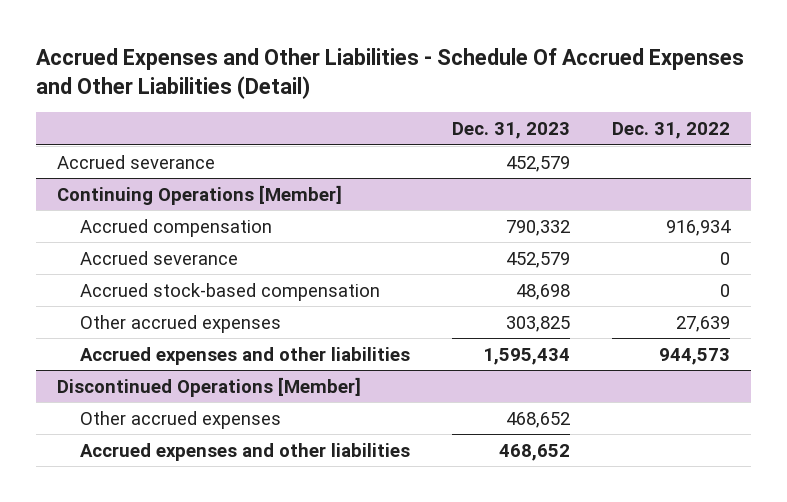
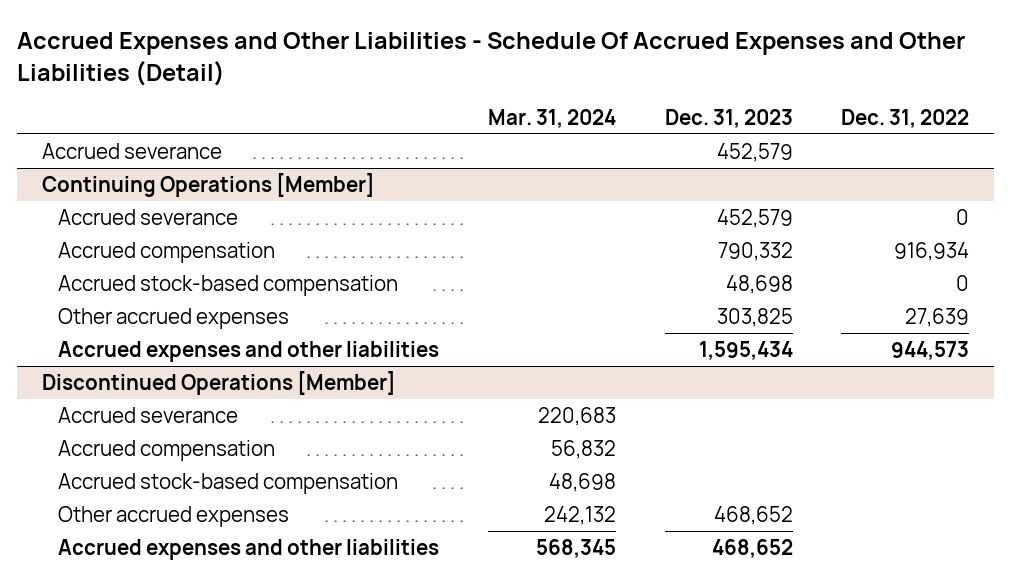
none -> [487,108,616,128] Mar. 31, 2024
[79,218,272,237] Accrued compensation -> [58,241,276,263] Accrued compensation
none -> [58,406,239,423] Accrued severance
none -> [58,439,276,461] Accrued compensation
none -> [58,472,399,494] Accrued stock-based compensation

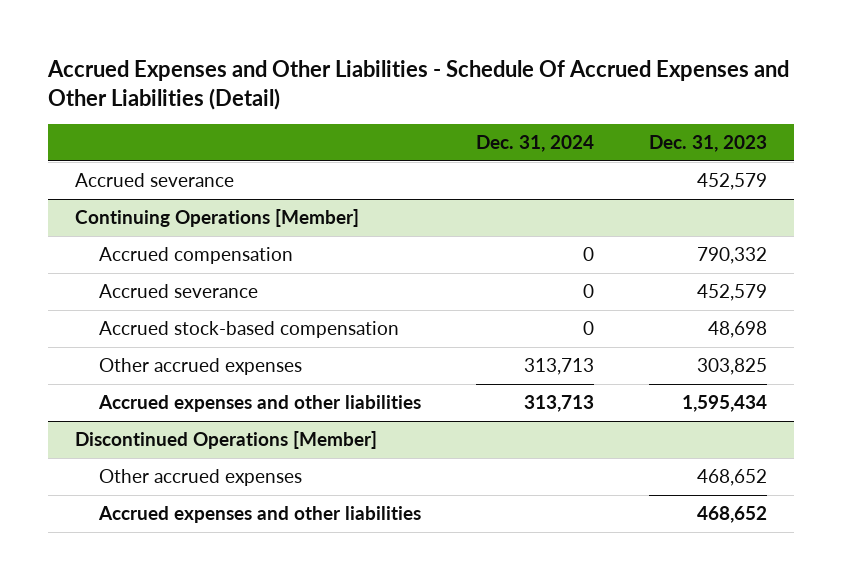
[487,108,616,128] Mar. 31, 2024 -> none
[841,108,970,128] Dec. 31, 2022 -> none
none -> [475,135,594,153] Dec. 31, 2024
[58,208,239,225] Accrued severance -> [98,283,258,298] Accrued severance
[58,406,239,423] Accrued severance -> none
[58,439,276,461] Accrued compensation -> none
[58,472,399,494] Accrued stock-based compensation -> none

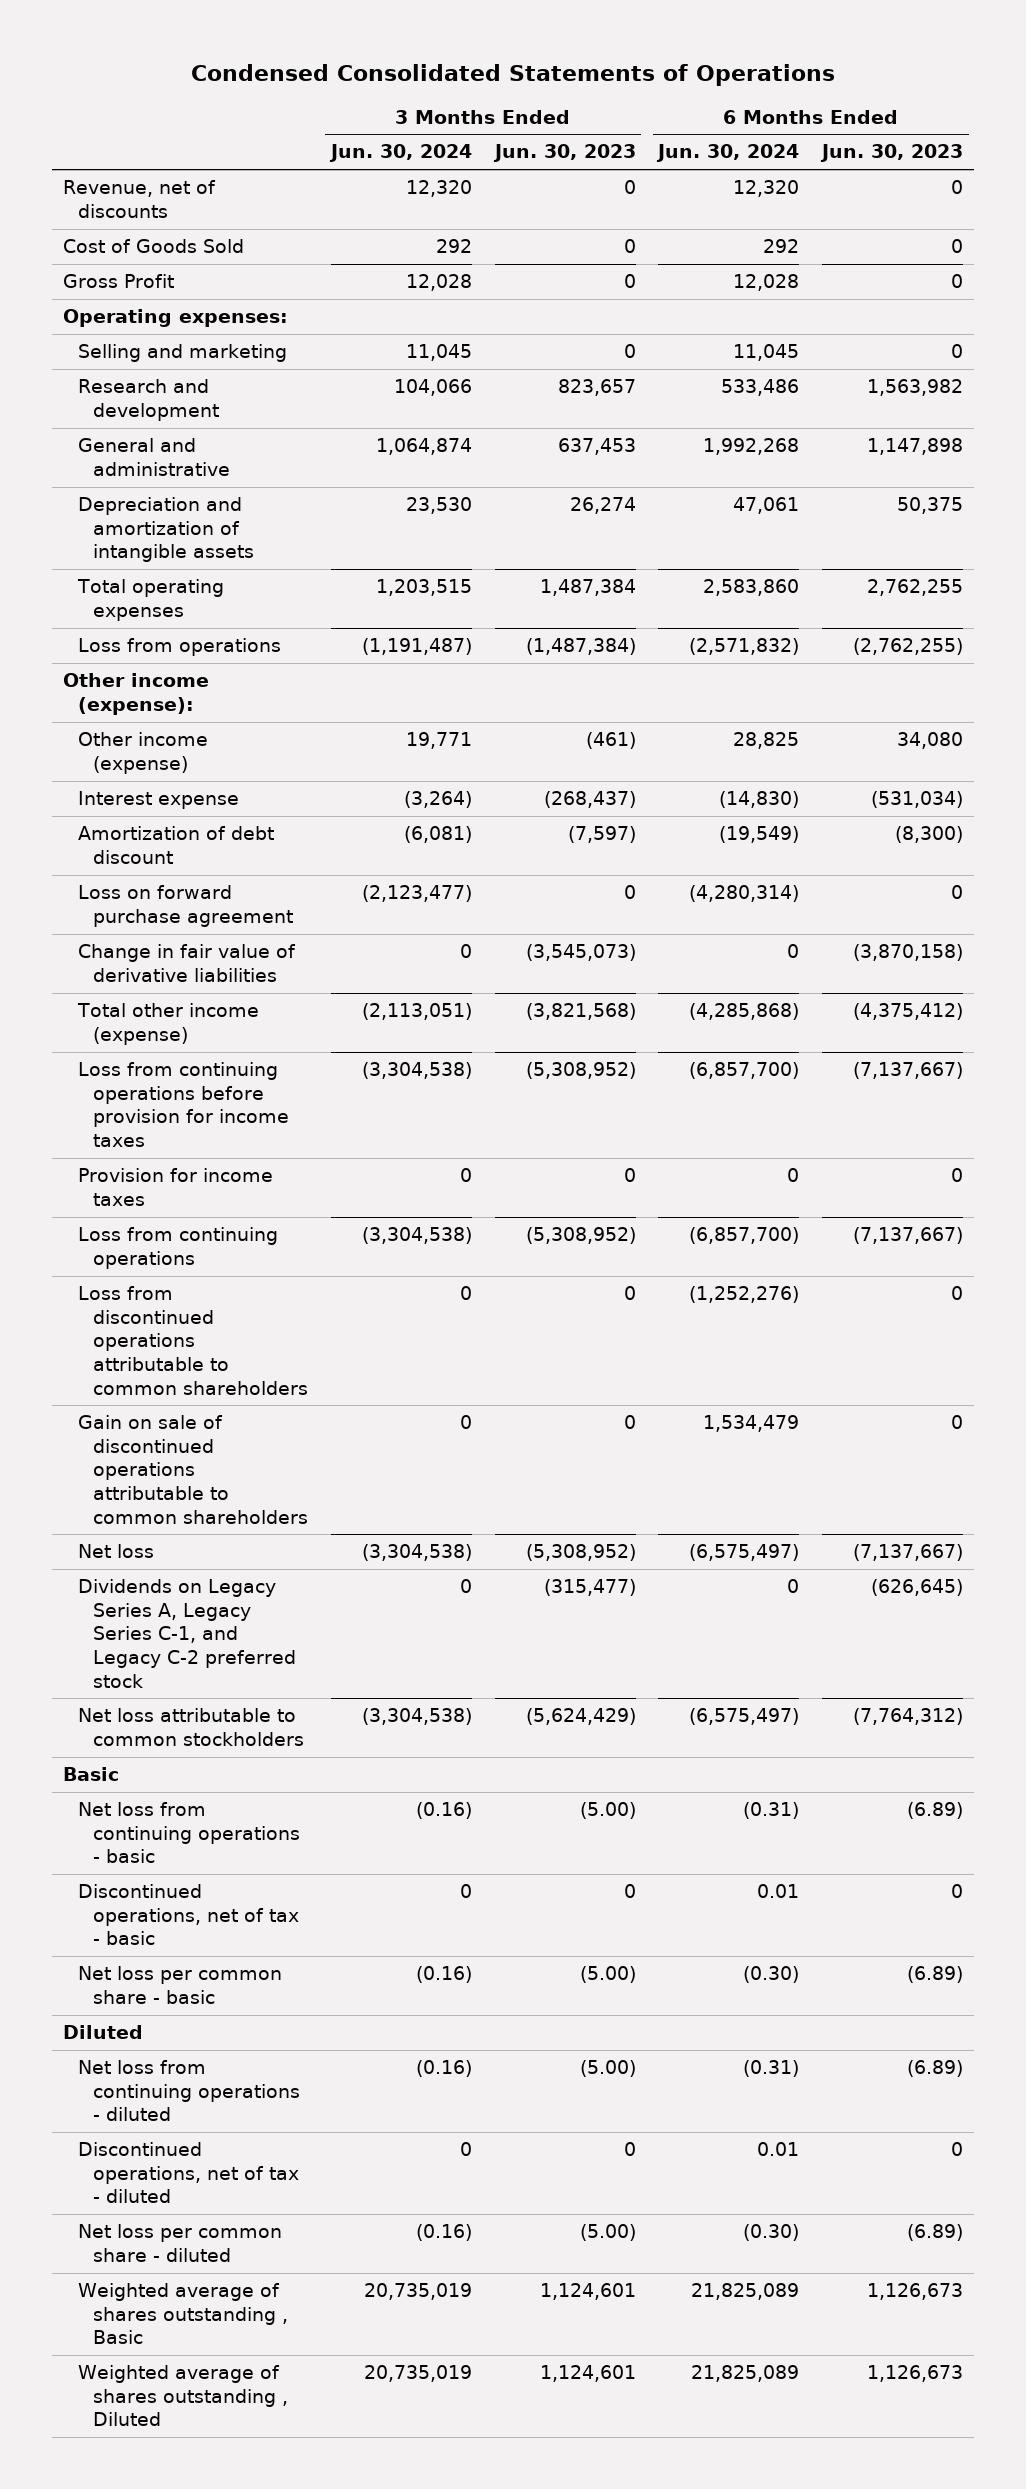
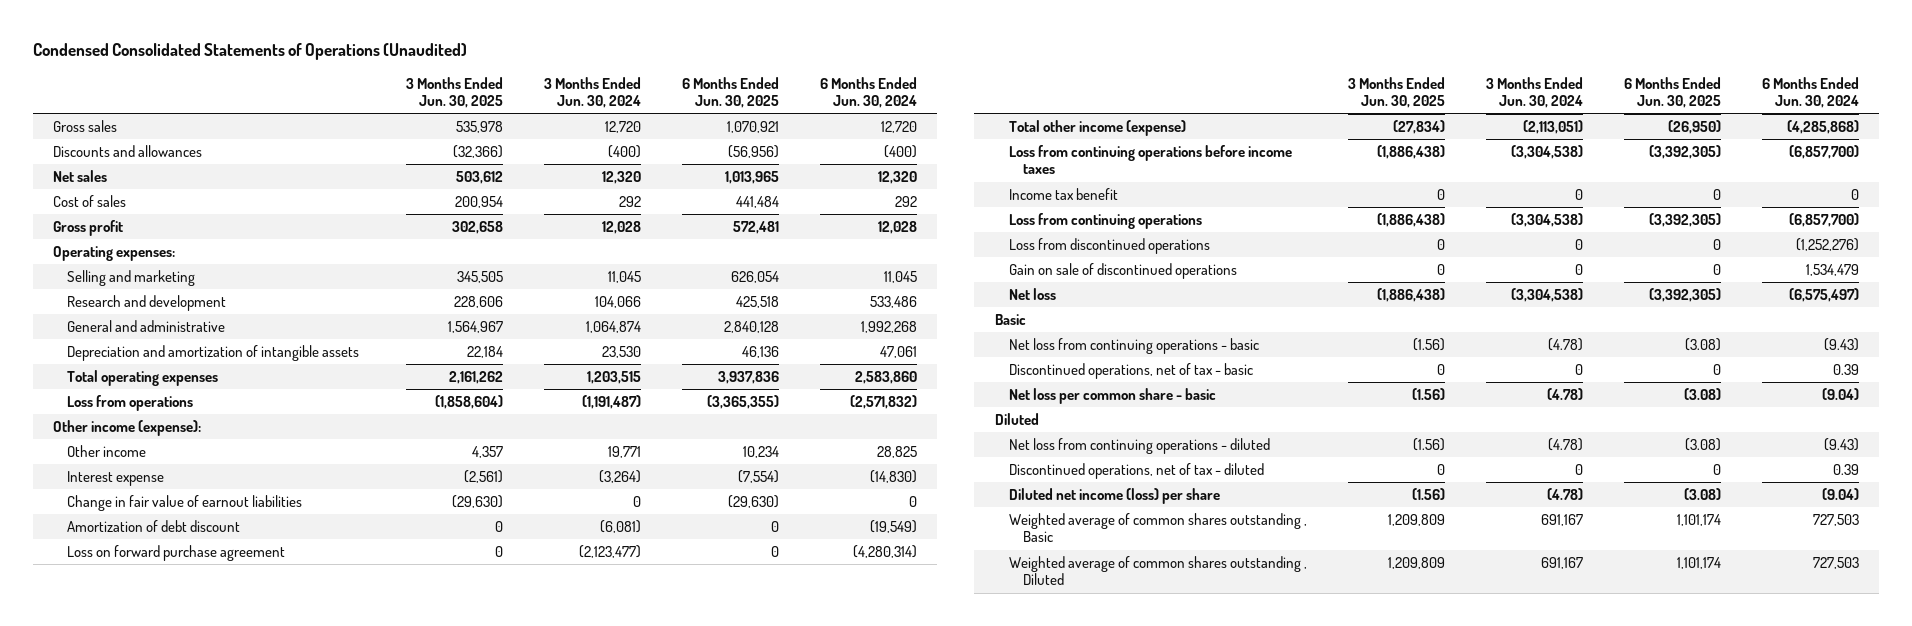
[191,63,836,86] Condensed Consolidated Statements of Operations -> [32,42,467,60] Condensed Consolidated Statements of Operations (Unaudited)
[492,144,636,163] Jun. 30, 2023 -> none
[820,144,964,163] Jun. 30, 2023 -> none
none -> [406,76,504,108] 3 Months Ended Jun. 30, 2025
none -> [681,76,779,108] 6 Months Ended Jun. 30, 2025
none -> [53,120,118,133] Gross sales
none -> [53,145,203,158] Discounts and allowances
[63,180,217,218] Revenue, net of discounts -> [53,170,108,183] Net sales
[63,239,245,254] Cost of Goods Sold -> [53,195,127,208] Cost of sales
[63,274,175,289] Gross Profit -> [53,220,124,237] Gross profit
[78,732,209,774] Other income (expense) -> [67,445,147,458] Other income
none -> [67,495,303,512] Change in fair value of earnout liabilities
[78,944,297,982] Change in fair value of derivative liabilities -> none
[78,1062,290,1148] Loss from continuing operations before provision for income taxes -> [1008,145,1292,175] Loss from continuing operations before income taxes
[78,1168,274,1206] Provision for income taxes -> [1008,188,1118,201] Income tax benefit
[78,1286,309,1395] Loss from discontinued operations attributable to common shareholders -> [1008,238,1210,255] Loss from discontinued operations
[78,1415,309,1524] Gain on sale of discontinued operations attributable to common shareholders -> [1008,263,1237,280] Gain on sale of discontinued operations
[78,1579,297,1688] Dividends on Legacy Series A, Legacy Series C-1, and Legacy C-2 preferred stock -> none
[78,1708,305,1746] Net loss attributable to common stockholders -> none
[416,1802,473,1820] (0.16) -> [1547,338,1583,352] (4.78)
[743,1802,800,1820] (0.31) -> [1823,338,1859,352] (9.43)
[757,1884,800,1899] 0.01 -> [1832,364,1859,376] 0.39
[416,1966,473,1984] (0.16) -> [1546,388,1583,401] (4.78)
[743,1966,800,1984] (0.30) -> [1821,388,1859,401] (9.04)
[416,2060,473,2078] (0.16) -> [1547,438,1583,452] (4.78)
[743,2060,800,2078] (0.31) -> [1823,438,1859,452] (9.43)
[757,2142,800,2157] 0.01 -> [1832,464,1859,476] 0.39
[78,2224,283,2262] Net loss per common share - diluted -> [1008,488,1220,505] Diluted net income (loss) per share
[416,2224,473,2242] (0.16) -> [1546,488,1583,501] (4.78)
[743,2224,800,2242] (0.30) -> [1821,488,1859,501] (9.04)
[78,2283,289,2345] Weighted average of shares outstanding , Basic -> [1008,513,1307,543] Weighted average of common shares outstanding , Basic
[364,2283,473,2301] 20,735,019 -> [1540,514,1583,527] 691,167
[691,2283,800,2301] 21,825,089 -> [1812,514,1859,527] 727,503
[78,2365,289,2427] Weighted average of shares outstanding , Diluted -> [1008,556,1307,586] Weighted average of common shares outstanding , Diluted
[364,2365,473,2383] 20,735,019 -> [1540,557,1583,570] 691,167
[691,2365,800,2383] 21,825,089 -> [1812,557,1859,570] 727,503

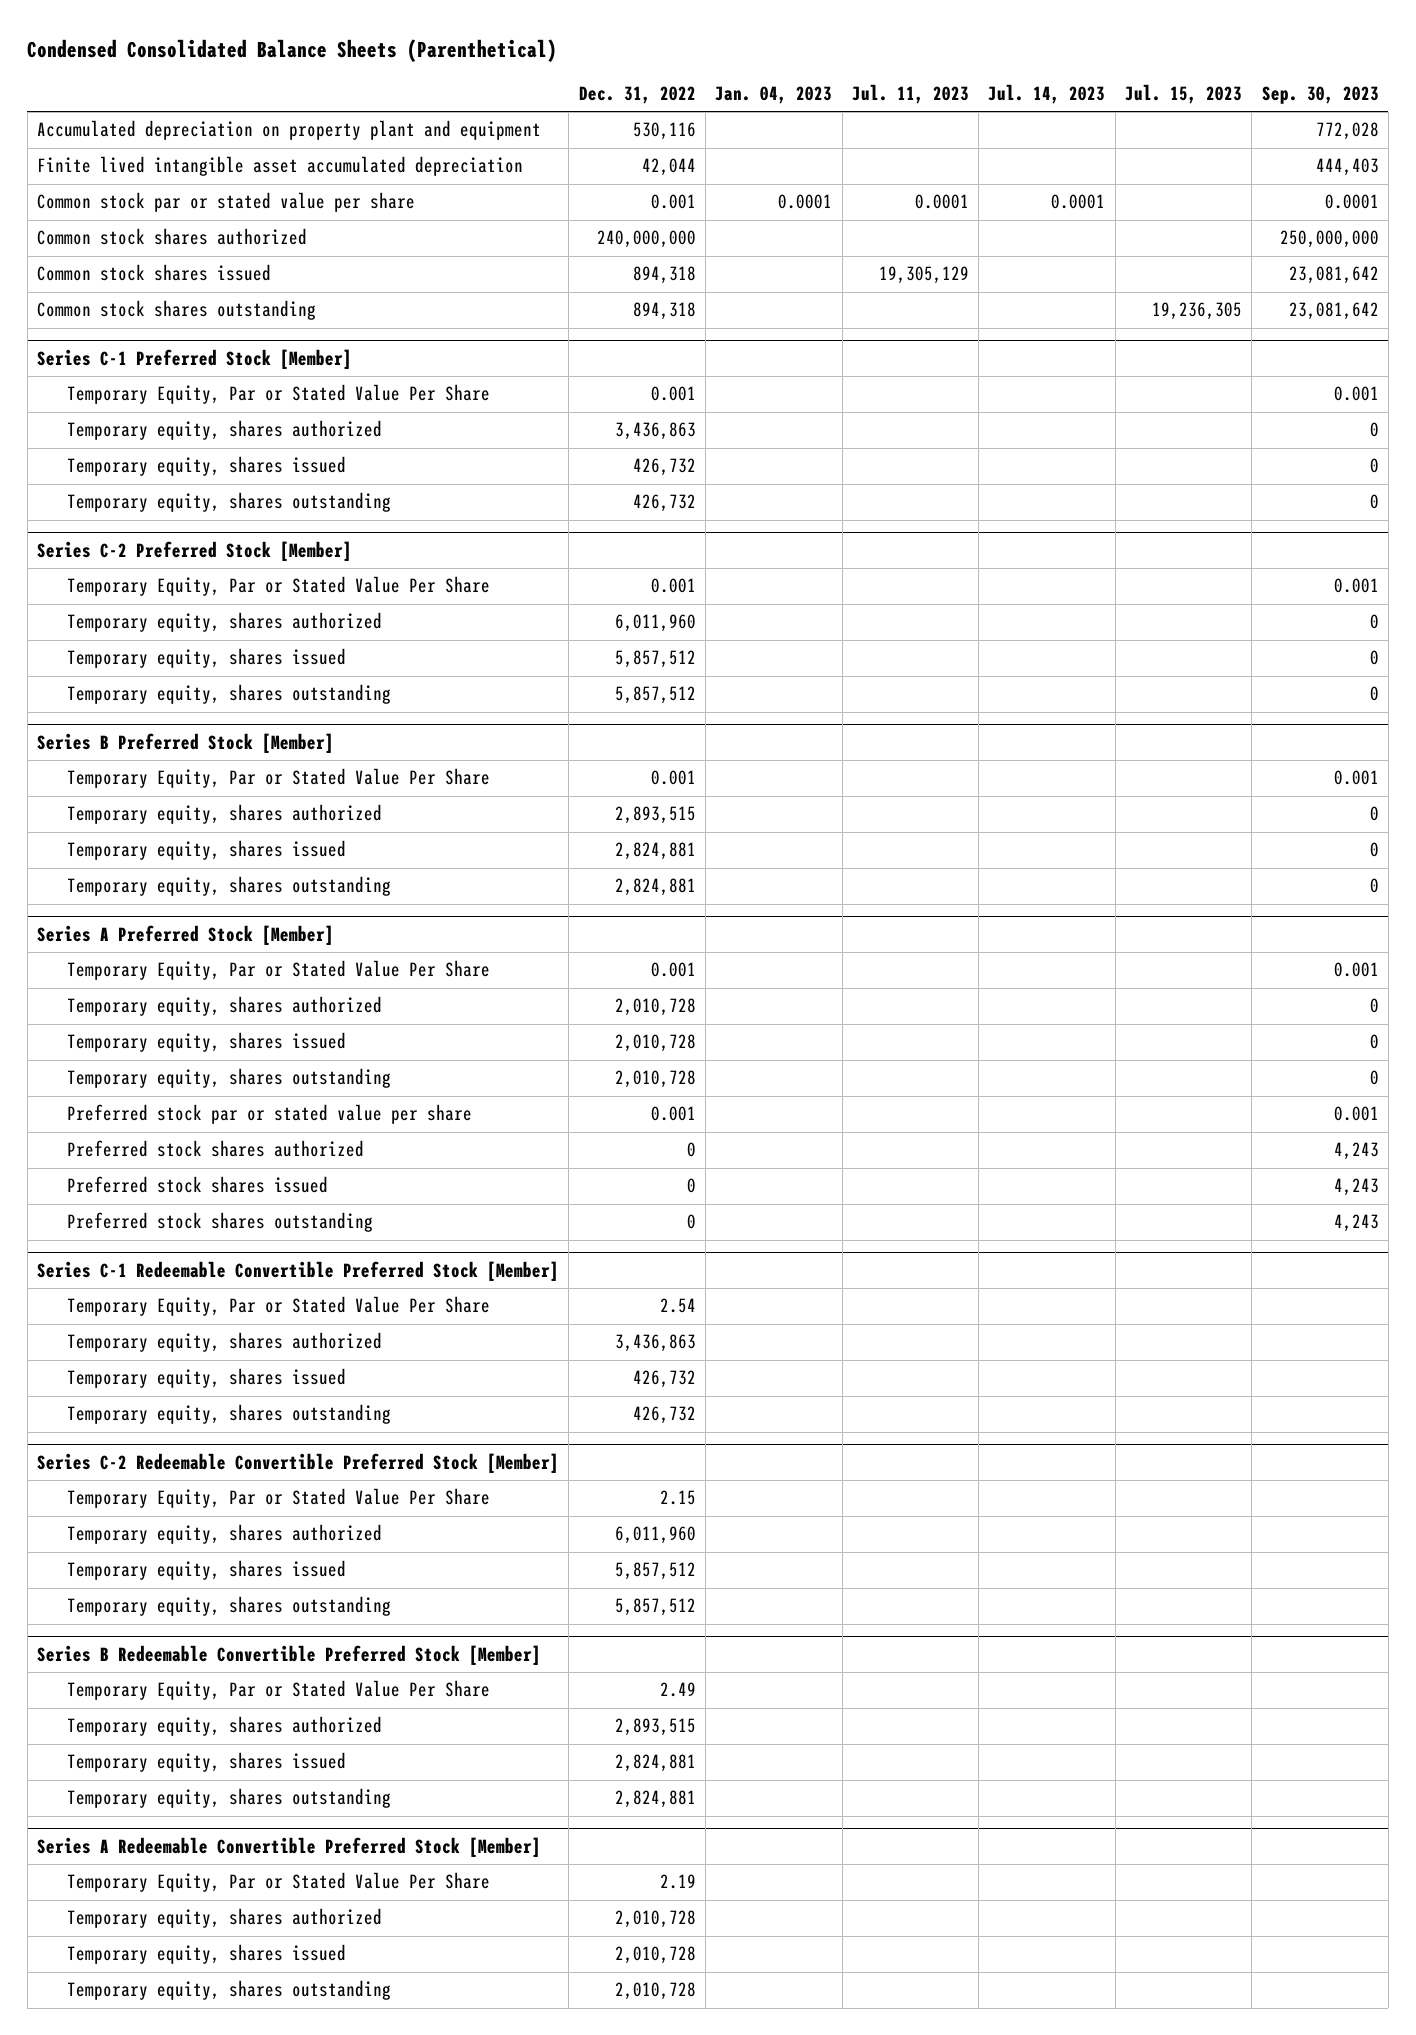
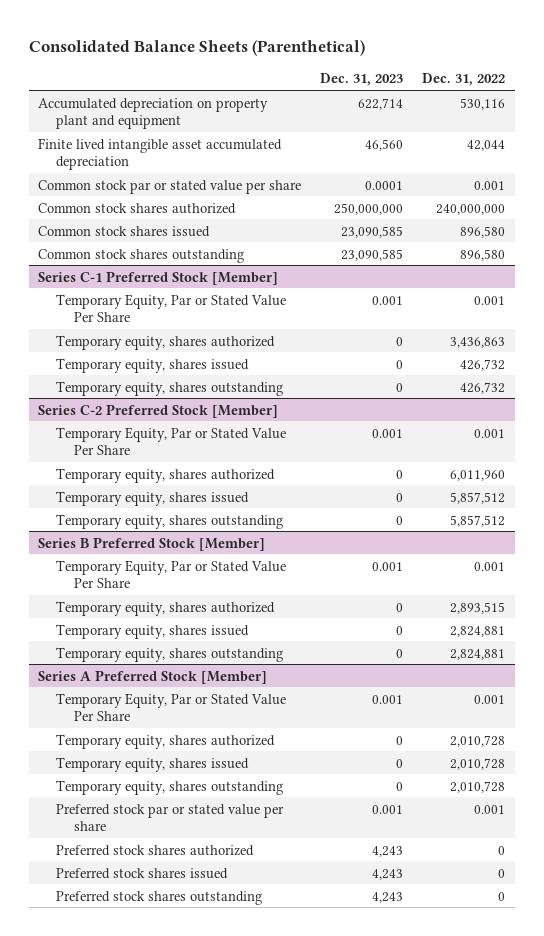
[27,38,558,62] Condensed Consolidated Balance Sheets (Parenthetical) -> [28,39,365,56] Consolidated Balance Sheets (Parenthetical)
[715,86,833,105] Jan. 04, 2023 -> none
[851,84,969,105] Jul. 11, 2023 -> none
[988,84,1106,105] Jul. 14, 2023 -> none
[1125,84,1243,105] Jul. 15, 2023 -> none
[1261,86,1379,105] Sep. 30, 2023 -> none
none -> [320,73,404,87] Dec. 31, 2023
[632,266,696,285] 894,318 -> [460,225,506,238] 896,580
[632,302,696,321] 894,318 -> [460,248,506,261] 896,580
[37,1260,560,1281] Series C-1 Redeemable Convertible Preferred Stock [Member] -> none
[66,1296,490,1317] Temporary Equity, Par or Stated Value Per Share -> none
[66,1332,382,1353] Temporary equity, shares authorized -> none
[66,1368,346,1389] Temporary equity, shares issued -> none
[66,1404,391,1425] Temporary equity, shares outstanding -> none
[37,1452,560,1473] Series C-2 Redeemable Convertible Preferred Stock [Member] -> none
[66,1488,490,1509] Temporary Equity, Par or Stated Value Per Share -> none
[66,1524,382,1545] Temporary equity, shares authorized -> none
[66,1560,346,1581] Temporary equity, shares issued -> none
[66,1596,391,1617] Temporary equity, shares outstanding -> none
[37,1644,542,1665] Series B Redeemable Convertible Preferred Stock [Member] -> none
[66,1680,490,1701] Temporary Equity, Par or Stated Value Per Share -> none
[66,1716,382,1737] Temporary equity, shares authorized -> none
[66,1752,346,1773] Temporary equity, shares issued -> none
[66,1788,391,1809] Temporary equity, shares outstanding -> none
[37,1836,542,1857] Series A Redeemable Convertible Preferred Stock [Member] -> none
[66,1872,490,1893] Temporary Equity, Par or Stated Value Per Share -> none
[66,1908,382,1929] Temporary equity, shares authorized -> none
[66,1944,346,1965] Temporary equity, shares issued -> none
[66,1980,391,2001] Temporary equity, shares outstanding -> none

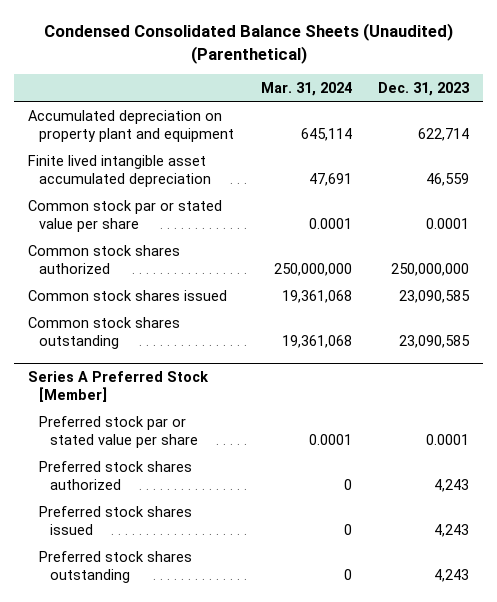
[28,39,365,56] Consolidated Balance Sheets (Parenthetical) -> [43,22,453,64] Condensed Consolidated Balance Sheets (Unaudited) (Parenthetical)
[422,73,506,87] Dec. 31, 2022 -> none
none -> [260,81,352,96] Mar. 31, 2024
[365,138,404,151] 46,560 -> [426,172,470,186] 46,559
[38,270,279,285] Series C-1 Preferred Stock [Member] -> none
[56,293,287,323] Temporary Equity, Par or Stated Value Per Share -> none
[56,334,276,350] Temporary equity, shares authorized -> none
[56,357,250,373] Temporary equity, shares issued -> none
[56,380,284,396] Temporary equity, shares outstanding -> none
[38,403,279,418] Series C-2 Preferred Stock [Member] -> none
[56,426,287,456] Temporary Equity, Par or Stated Value Per Share -> none
[56,467,276,483] Temporary equity, shares authorized -> none
[56,490,250,506] Temporary equity, shares issued -> none
[56,513,284,529] Temporary equity, shares outstanding -> none
[38,536,266,551] Series B Preferred Stock [Member] -> none
[56,559,287,589] Temporary Equity, Par or Stated Value Per Share -> none
[56,600,276,616] Temporary equity, shares authorized -> none
[56,623,250,639] Temporary equity, shares issued -> none
[56,646,284,662] Temporary equity, shares outstanding -> none
[56,692,287,722] Temporary Equity, Par or Stated Value Per Share -> none
[56,733,276,749] Temporary equity, shares authorized -> none
[56,756,250,772] Temporary equity, shares issued -> none
[56,779,284,795] Temporary equity, shares outstanding -> none
[372,804,404,814] 0.001 -> [426,433,470,445] 0.0001

